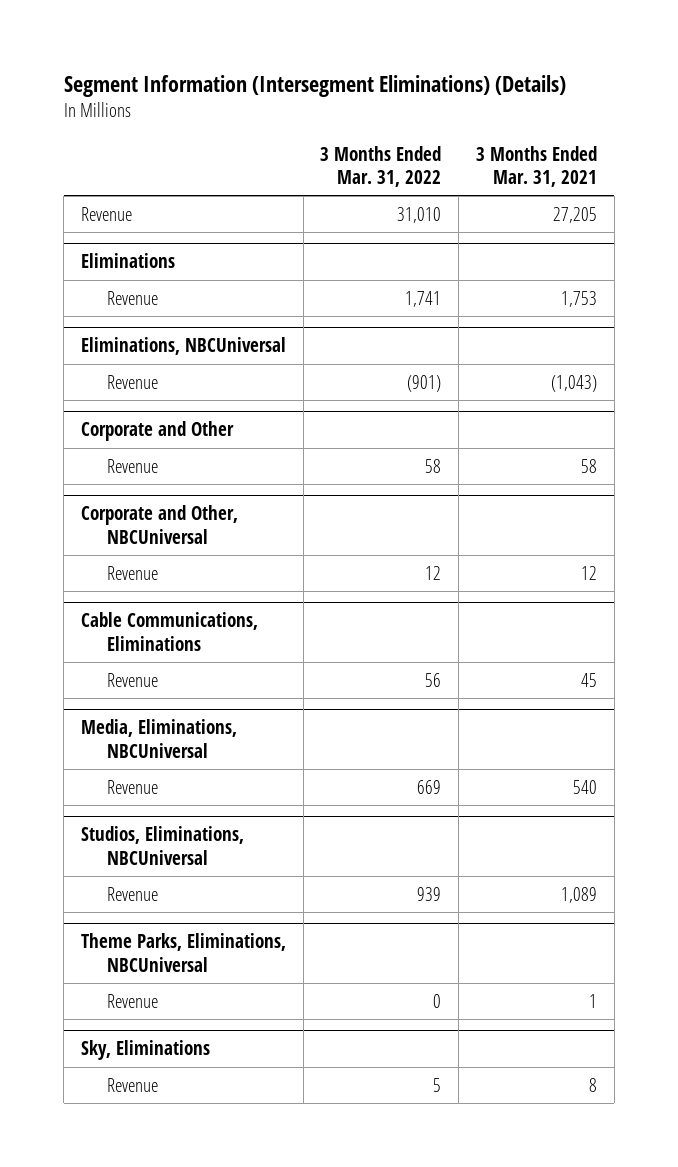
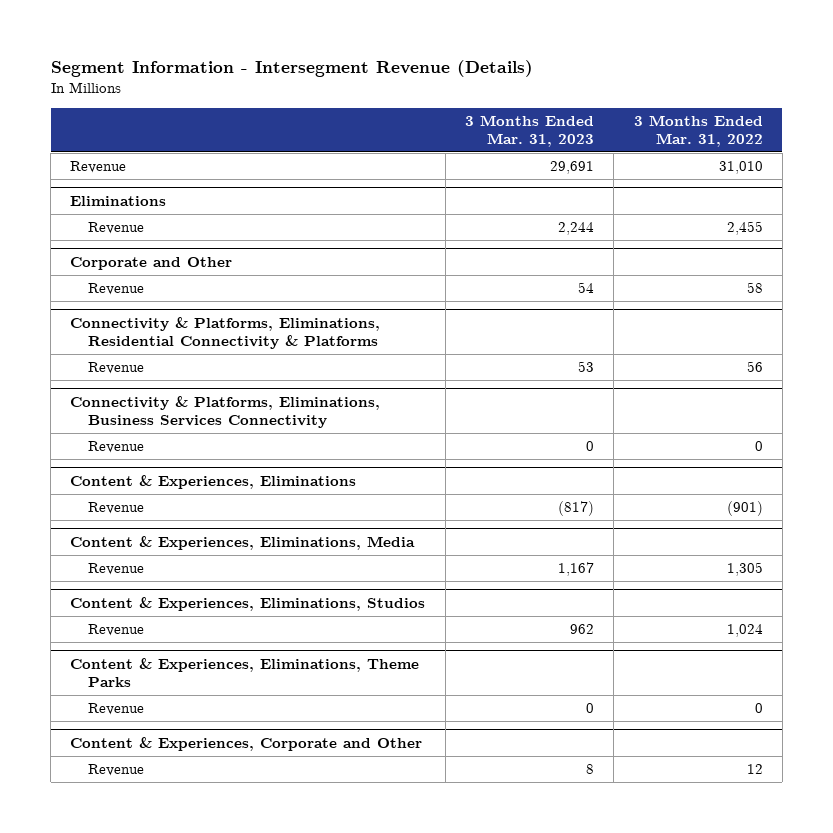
[63,75,566,98] Segment Information (Intersegment Eliminations) (Details) -> [50,60,533,78] Segment Information - Intersegment Revenue (Details)
[475,145,597,187] 3 Months Ended Mar. 31, 2021 -> none
none -> [464,114,594,147] 3 Months Ended Mar. 31, 2023
[80,337,286,356] Eliminations, NBCUniversal -> none
[107,374,159,389] Revenue -> none
[405,290,442,307] 1,741 -> [726,221,763,236] 2,455
[80,505,238,544] Corporate and Other, NBCUniversal -> none
[107,565,159,580] Revenue -> none
[80,612,258,651] Cable Communications, Eliminations -> none
none -> [70,317,381,349] Connectivity & Platforms, Eliminations, Residential Connectivity & Platforms
[80,719,237,758] Media, Eliminations, NBCUniversal -> none
[107,779,159,794] Revenue -> none
[80,826,244,865] Studios, Eliminations, NBCUniversal -> none
[107,886,159,901] Revenue -> none
[80,933,286,972] Theme Parks, Eliminations, NBCUniversal -> none
none -> [70,396,381,428] Connectivity & Platforms, Eliminations, Business Services Connectivity
[80,1040,210,1061] Sky, Eliminations -> none
none -> [70,475,357,490] Content & Experiences, Eliminations
[433,1077,442,1092] 5 -> [726,501,763,517] (901)
none -> [70,536,416,551] Content & Experiences, Eliminations, Media
none -> [88,563,145,576] Revenue
none -> [70,597,426,612] Content & Experiences, Eliminations, Studios
none -> [88,624,145,637] Revenue
none -> [70,658,420,687] Content & Experiences, Eliminations, Theme Parks
none -> [88,703,145,716] Revenue
none -> [70,737,423,752] Content & Experiences, Corporate and Other
none -> [88,764,145,777] Revenue

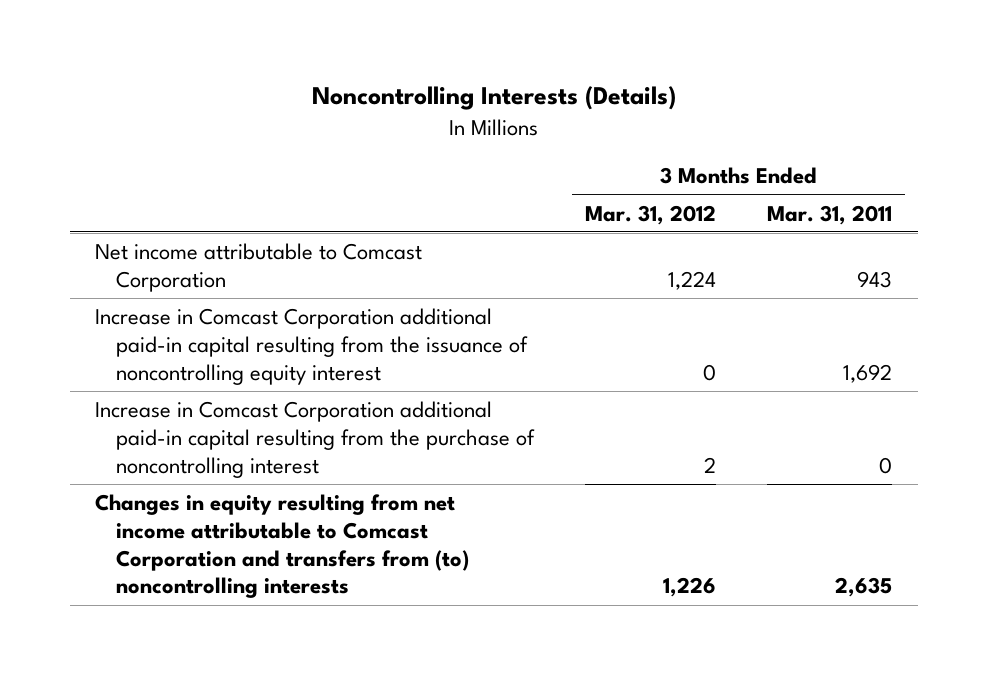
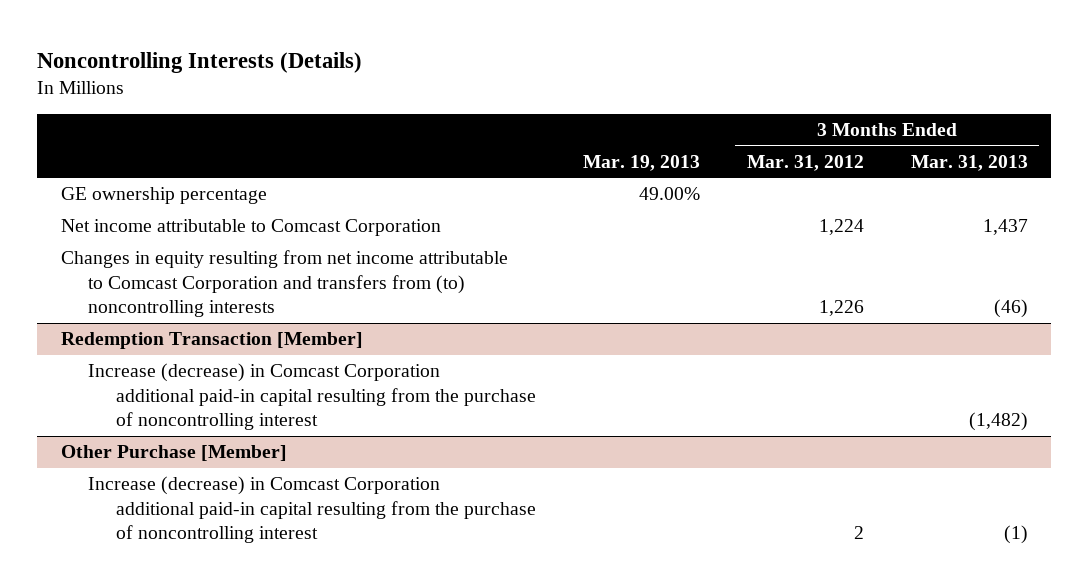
[767,204,893,225] Mar. 31, 2011 -> none
none -> [583,154,701,171] Mar. 19, 2013
none -> [910,154,1028,171] Mar. 31, 2013
none -> [60,187,267,205] GE ownership percentage
[95,308,529,385] Increase in Comcast Corporation additional paid-in capital resulting from the issuance of noncontrolling equity interest -> none
[95,401,536,478] Increase in Comcast Corporation additional paid-in capital resulting from the purchase of noncontrolling interest -> none
none -> [60,332,363,350] Redemption Transaction [Member]
none -> [88,363,537,431] Increase (decrease) in Comcast Corporation additional paid-in capital resulting from the purchase of noncontrolling interest
none -> [60,445,287,462] Other Purchase [Member]
none -> [88,476,537,544] Increase (decrease) in Comcast Corporation additional paid-in capital resulting from the purchase of noncontrolling interest

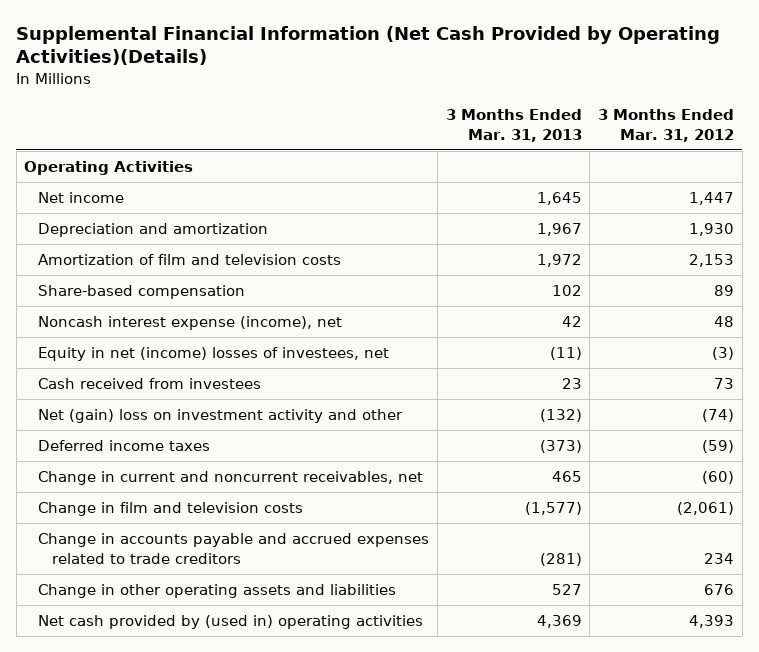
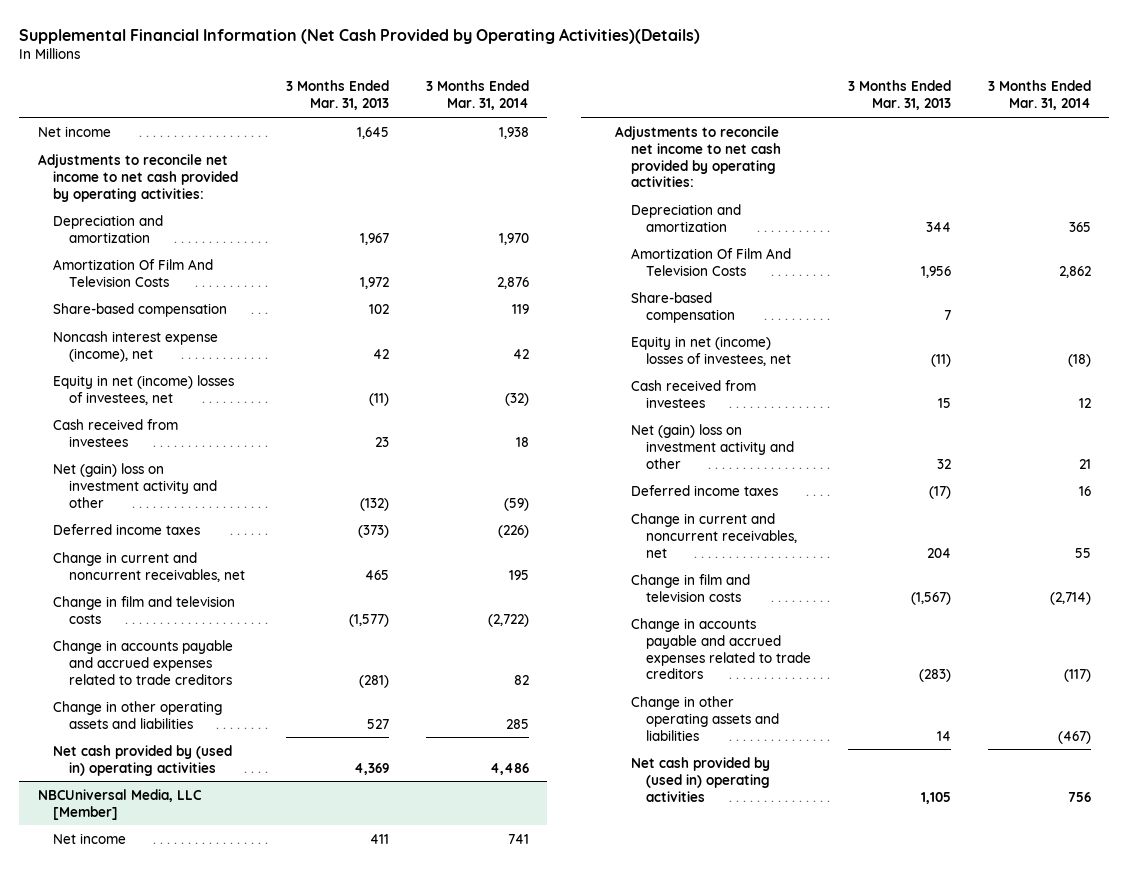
[598,109,735,142] 3 Months Ended Mar. 31, 2012 -> none
none -> [425,80,529,111] 3 Months Ended Mar. 31, 2014
[24,160,194,175] Operating Activities -> none
none -> [37,153,239,202] Adjustments to reconcile net income to net cash provided by operating activities:
[38,253,342,265] Amortization of film and television costs -> [53,258,214,287] Amortization Of Film And Television Costs
none -> [37,788,202,820] NBCUniversal Media, LLC [Member]
none -> [53,832,127,844] Net income
none -> [615,125,781,188] Adjustments to reconcile net income to net cash provided by operating activities:
none -> [630,203,741,232] Depreciation and amortization
none -> [630,247,791,276] Amortization Of Film And Television Costs
none -> [630,291,736,323] Share-based compensation
none -> [630,335,792,366] Equity in net (income) losses of investees, net
none -> [630,379,756,408] Cash received from investees
none -> [630,423,795,469] Net (gain) loss on investment activity and other
none -> [630,484,778,496] Deferred income taxes
none -> [630,512,798,558] Change in current and noncurrent receivables, net
none -> [630,573,750,602] Change in film and television costs
none -> [630,617,812,680] Change in accounts payable and accrued expenses related to trade creditors
none -> [630,695,780,741] Change in other operating assets and liabilities
none -> [630,756,771,802] Net cash provided by (used in) operating activities

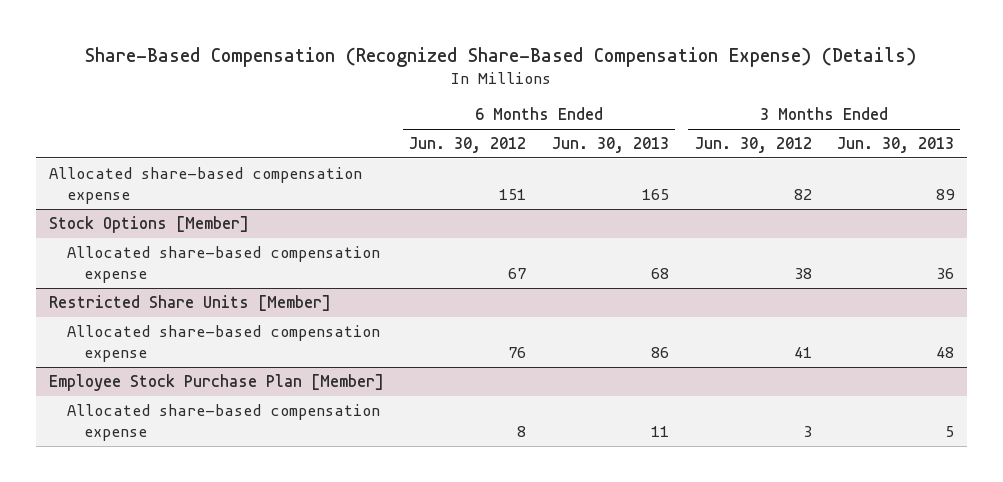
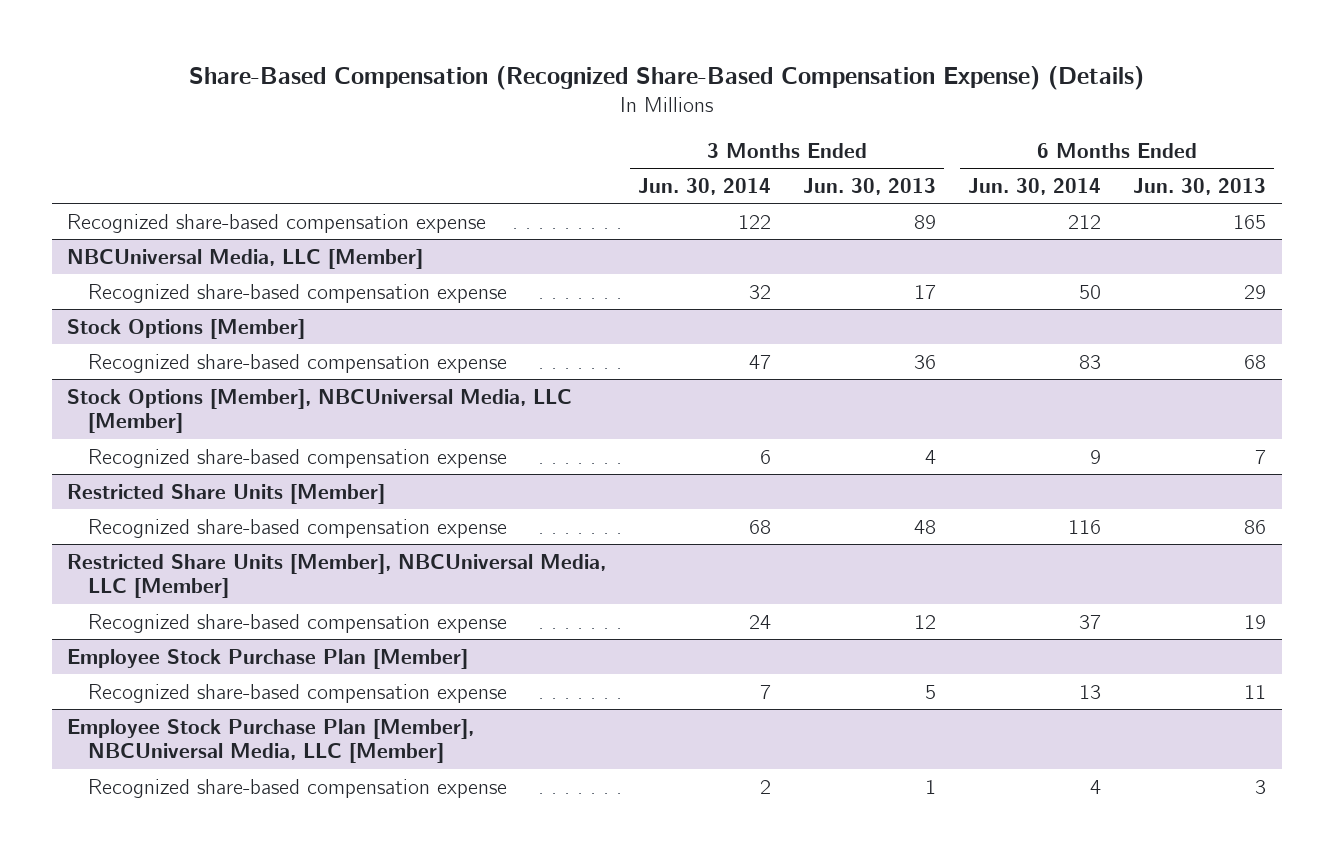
[409,137,527,154] Jun. 30, 2012 -> none
[694,137,812,154] Jun. 30, 2012 -> none
none -> [638,177,772,195] Jun. 30, 2014
none -> [968,177,1102,195] Jun. 30, 2014
[48,167,362,205] Allocated share-based compensation expense -> [67,213,487,233] Recognized share-based compensation expense
none -> [67,248,424,269] NBCUniversal Media, LLC [Member]
none -> [88,283,508,303] Recognized share-based compensation expense
[66,246,380,284] Allocated share-based compensation expense -> [88,353,508,373] Recognized share-based compensation expense
none -> [67,388,573,434] Stock Options [Member], NBCUniversal Media, LLC [Member]
none -> [88,448,508,468] Recognized share-based compensation expense
[66,325,380,363] Allocated share-based compensation expense -> [88,518,508,538] Recognized share-based compensation expense
none -> [67,553,607,599] Restricted Share Units [Member], NBCUniversal Media, LLC [Member]
none -> [88,613,508,633] Recognized share-based compensation expense
[66,404,380,442] Allocated share-based compensation expense -> [88,683,508,703] Recognized share-based compensation expense
none -> [67,718,475,764] Employee Stock Purchase Plan [Member], NBCUniversal Media, LLC [Member]
none -> [88,778,508,798] Recognized share-based compensation expense

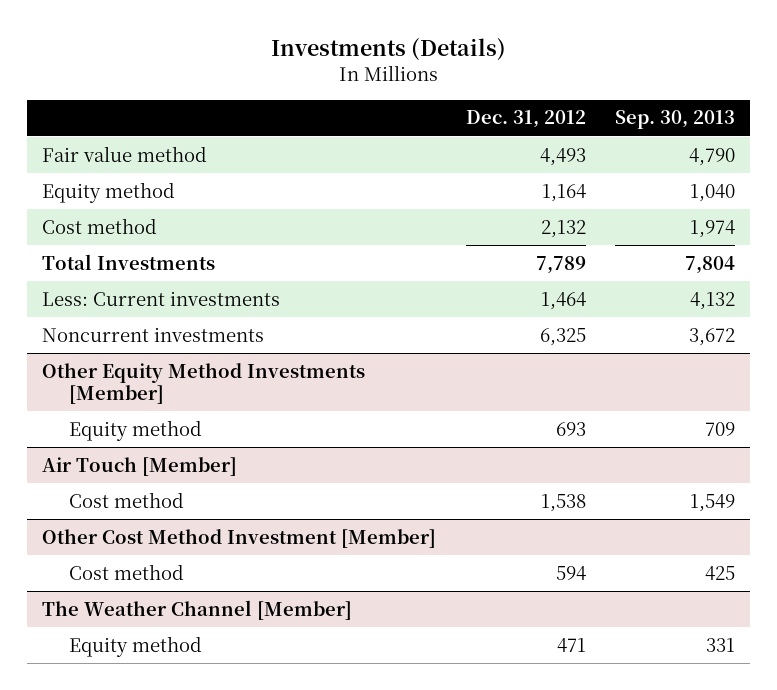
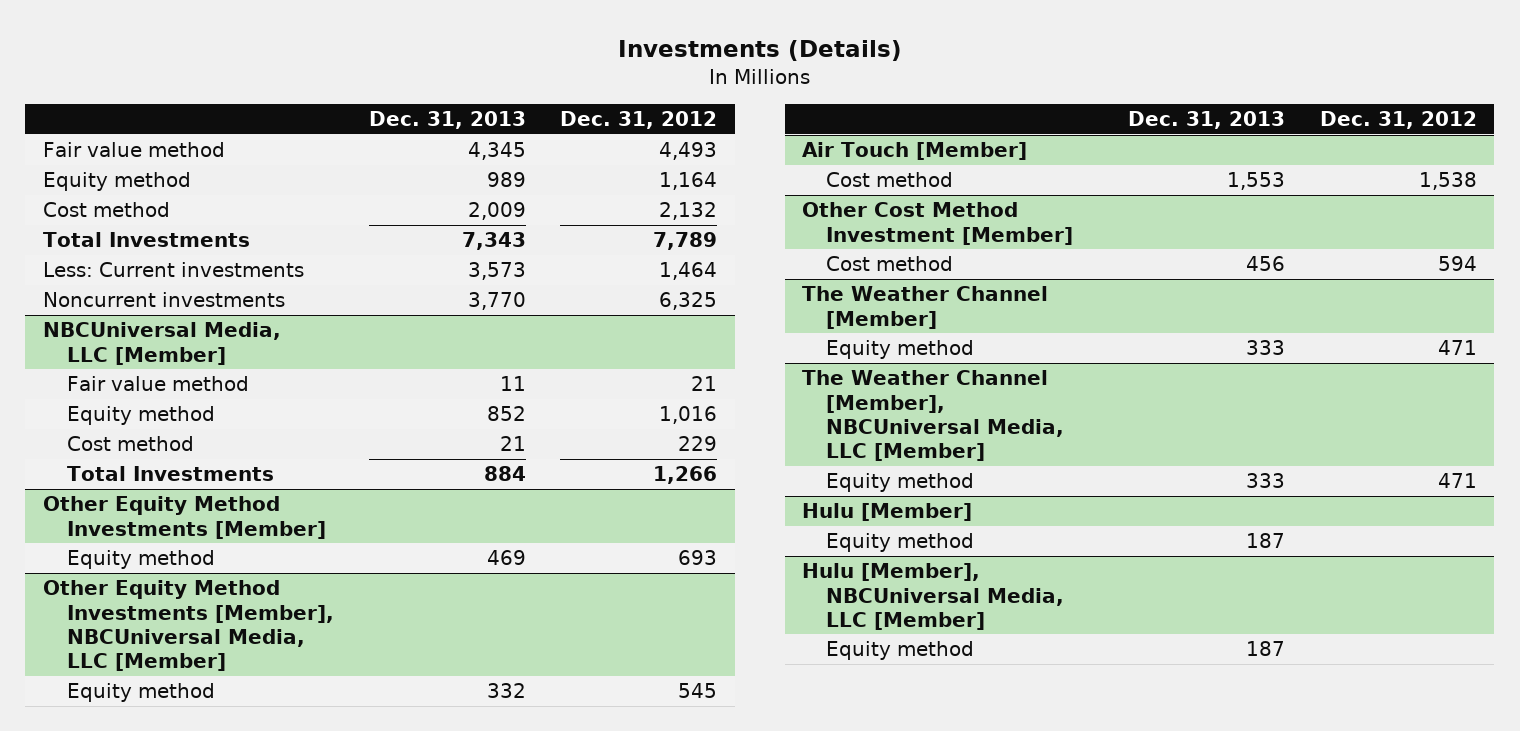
[615,110,736,130] Sep. 30, 2013 -> none
none -> [368,111,526,130] Dec. 31, 2013
none -> [42,322,281,365] NBCUniversal Media, LLC [Member]
none -> [66,376,249,392] Fair value method
none -> [66,406,215,426] Equity method
none -> [66,436,194,452] Cost method
none -> [66,466,274,482] Total Investments
none -> [42,580,334,671] Other Equity Method Investments [Member], NBCUniversal Media, LLC [Member]
none -> [66,683,215,703] Equity method
none -> [802,370,1065,461] The Weather Channel [Member], NBCUniversal Media, LLC [Member]
none -> [826,473,975,493] Equity method
none -> [802,503,973,522] Hulu [Member]
none -> [826,533,975,553] Equity method
none -> [802,563,1065,630] Hulu [Member], NBCUniversal Media, LLC [Member]
none -> [826,641,975,661] Equity method

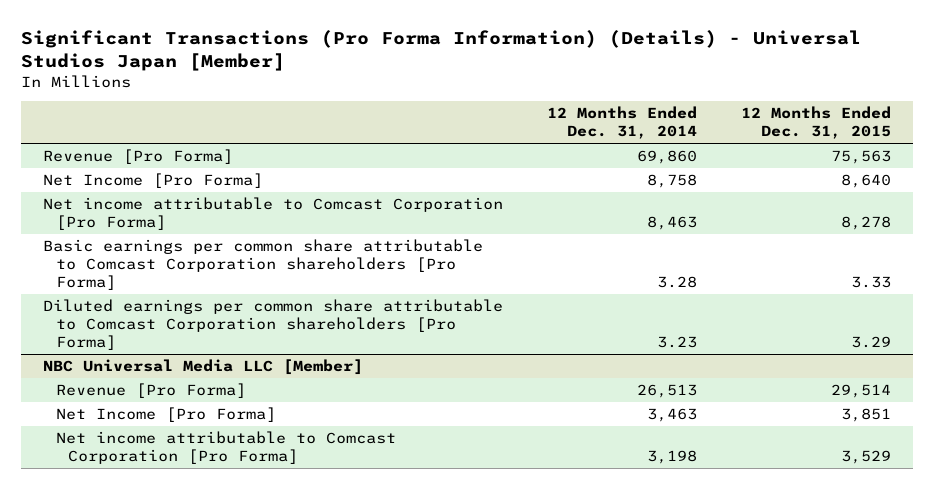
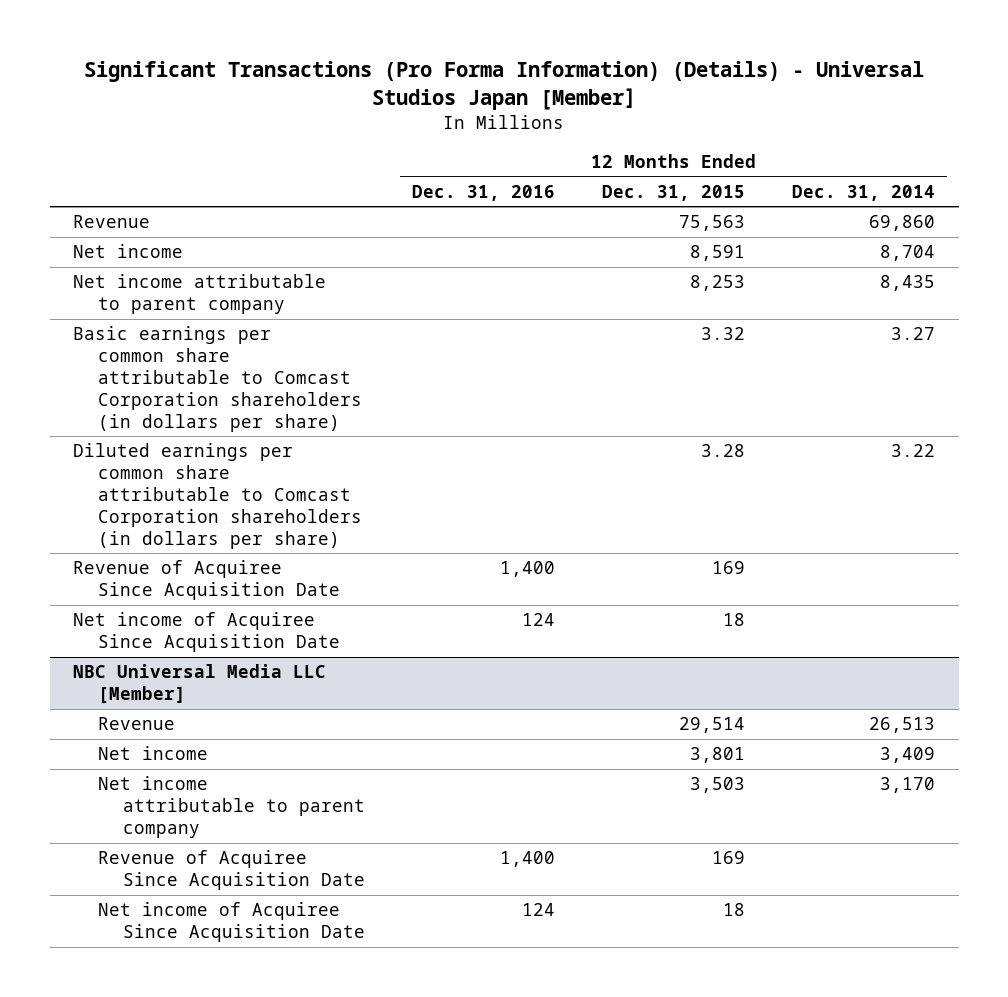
none -> [412,184,556,201] Dec. 31, 2016
[42,196,503,231] Net income attributable to Comcast Corporation [Pro Forma] -> none
[42,148,233,164] Revenue [Pro Forma] -> [73,215,151,229] Revenue
[42,172,263,188] Net Income [Pro Forma] -> [73,244,184,259] Net income
[646,173,697,188] 8,758 -> [880,245,936,262] 8,704
[840,173,891,188] 8,640 -> [690,245,746,262] 8,591
none -> [73,274,327,315] Net income attributable to parent company
[42,238,483,291] Basic earnings per common share attributable to Comcast Corporation shareholders [Pro Forma] -> [73,326,363,432] Basic earnings per common share attributable to Comcast Corporation shareholders (in dollars per share)
[656,276,697,289] 3.28 -> [891,327,936,341] 3.27
[850,276,891,289] 3.33 -> [701,327,746,341] 3.32
[42,298,503,351] Diluted earnings per common share attributable to Comcast Corporation shareholders [Pro Forma] -> [73,443,363,549] Diluted earnings per common share attributable to Comcast Corporation shareholders (in dollars per share)
[656,336,697,349] 3.23 -> [891,444,936,458] 3.22
[850,336,891,349] 3.29 -> [701,444,746,458] 3.28
none -> [73,560,341,601] Revenue of Acquiree Since Acquisition Date
none -> [73,612,341,653] Net income of Acquiree Since Acquisition Date
[55,430,396,465] Net income attributable to Comcast Corporation [Pro Forma] -> none
[55,382,246,398] Revenue [Pro Forma] -> [98,717,176,731] Revenue
[55,406,276,422] Net Income [Pro Forma] -> [98,746,209,761] Net income
[646,407,697,422] 3,463 -> [880,747,936,764] 3,409
[840,407,891,422] 3,851 -> [690,747,746,764] 3,801
none -> [98,776,366,839] Net income attributable to parent company
none -> [98,850,366,891] Revenue of Acquiree Since Acquisition Date
none -> [98,902,366,943] Net income of Acquiree Since Acquisition Date

